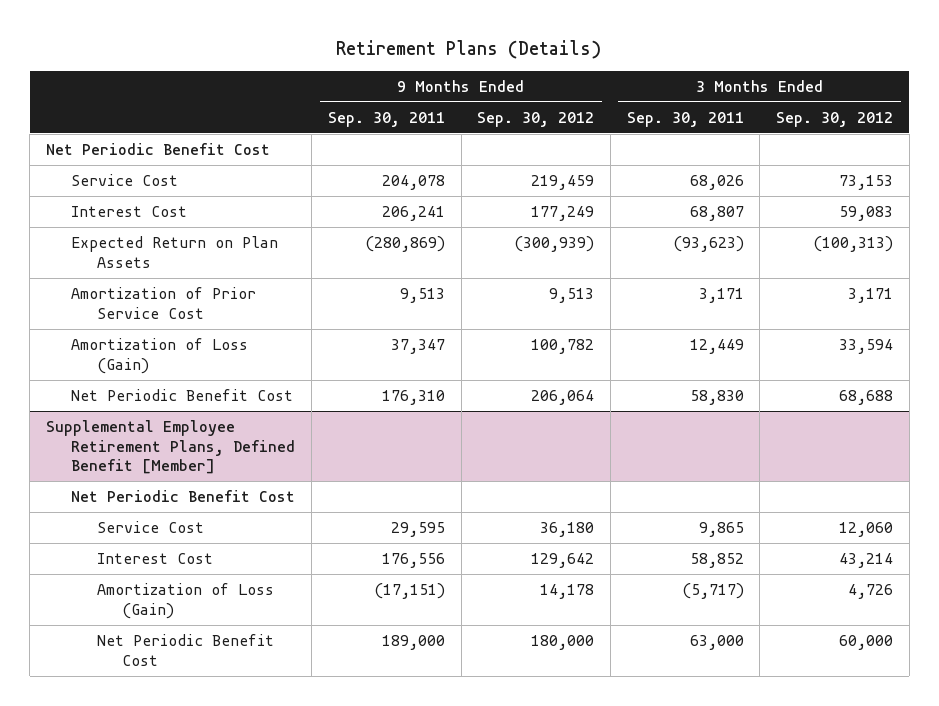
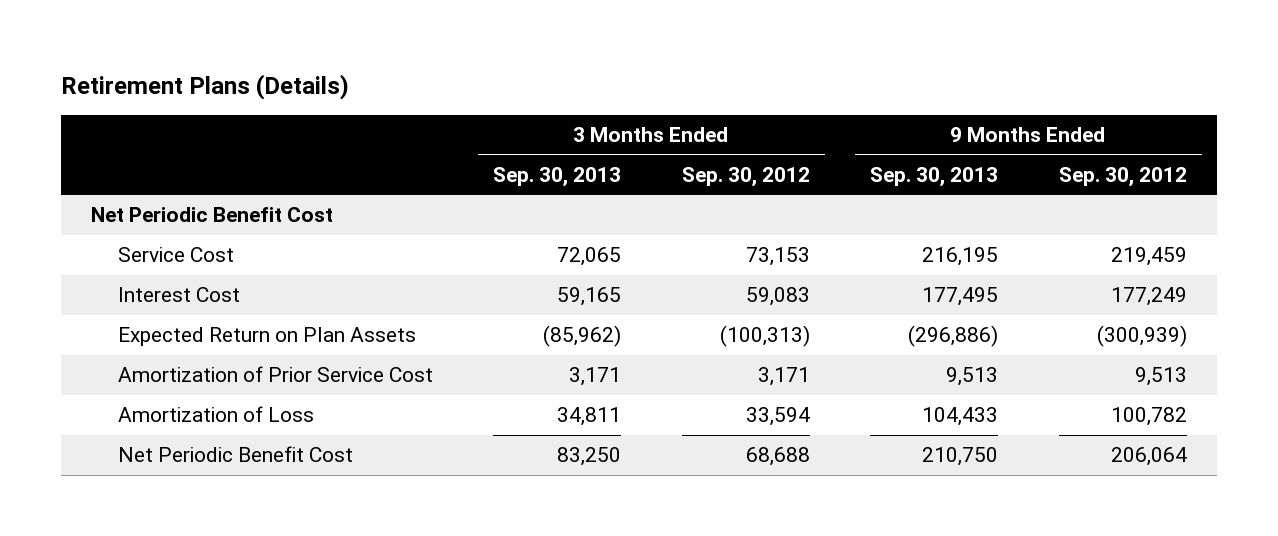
[327,111,445,127] Sep. 30, 2011 -> none
[626,111,744,127] Sep. 30, 2011 -> none
none -> [493,166,622,187] Sep. 30, 2013
none -> [870,166,999,187] Sep. 30, 2013
[71,338,249,374] Amortization of Loss (Gain) -> [117,406,314,423] Amortization of Loss
[45,420,296,475] Supplemental Employee Retirement Plans, Defined Benefit [Member] -> none
[71,490,296,503] Net Periodic Benefit Cost -> none
[96,521,204,534] Service Cost -> none
[96,553,213,565] Interest Cost -> none
[96,583,274,619] Amortization of Loss (Gain) -> none
[96,634,274,666] Net Periodic Benefit Cost -> none

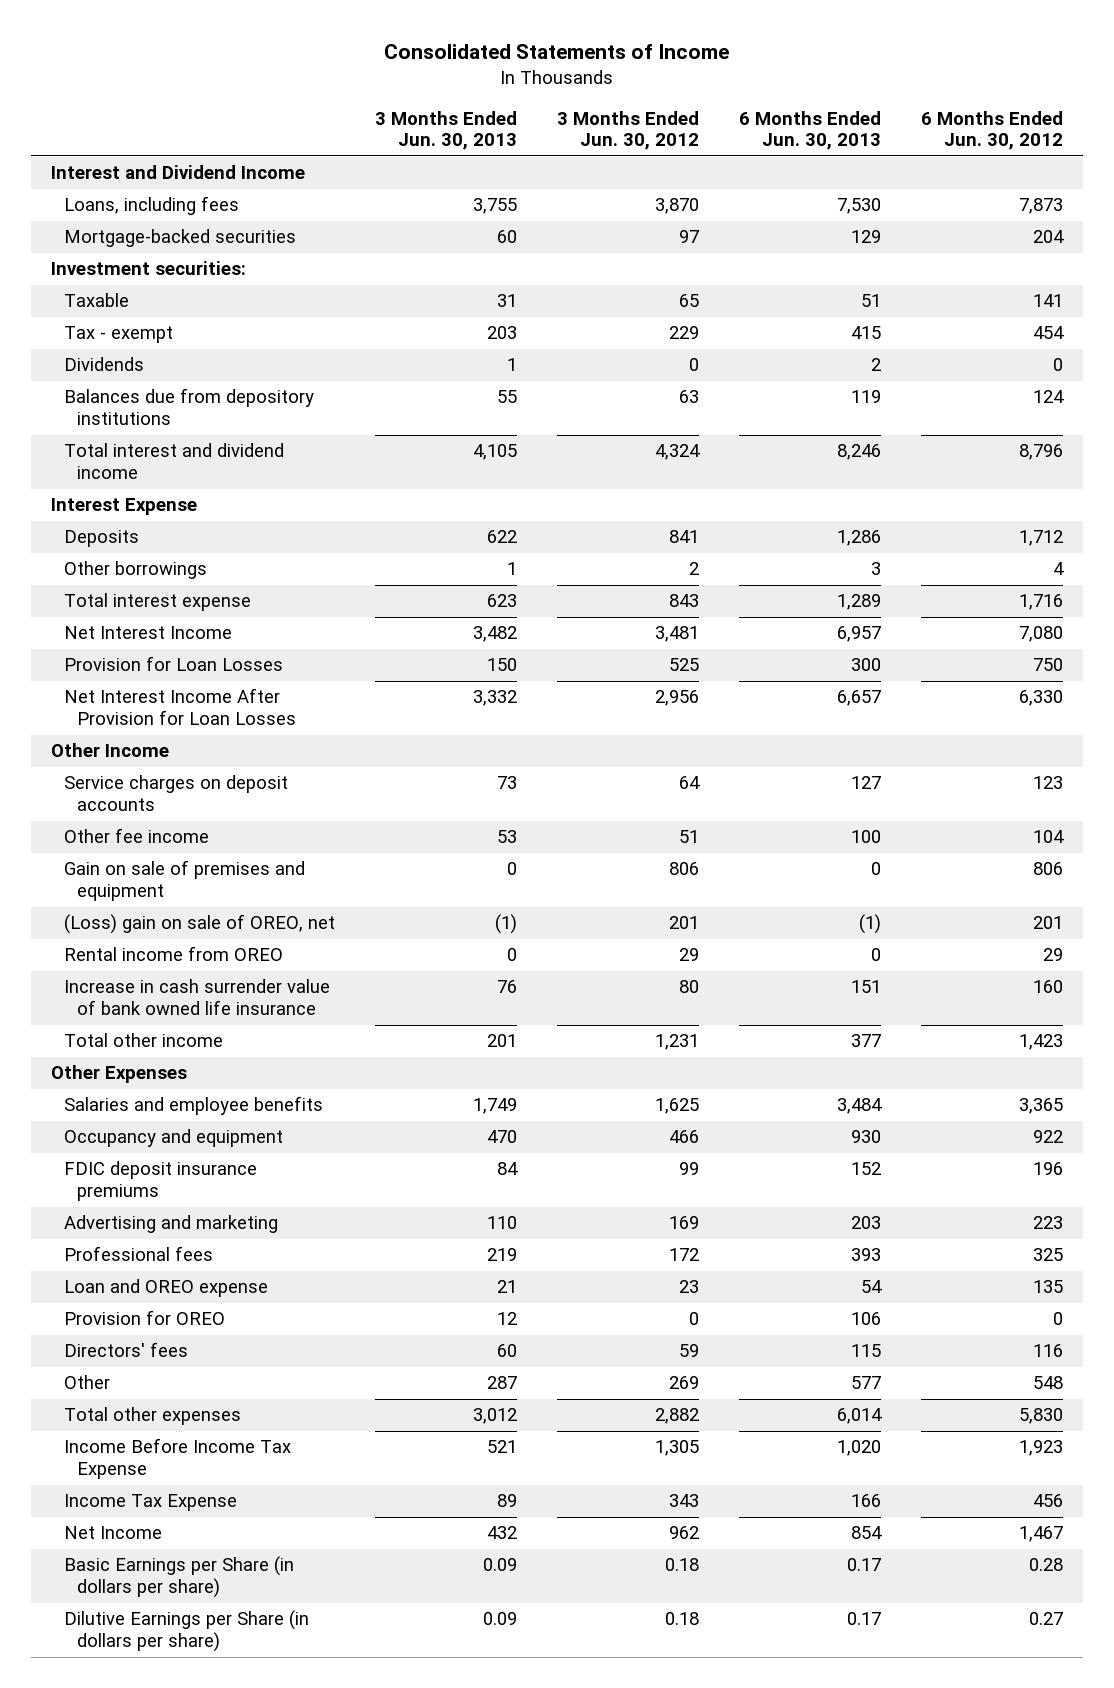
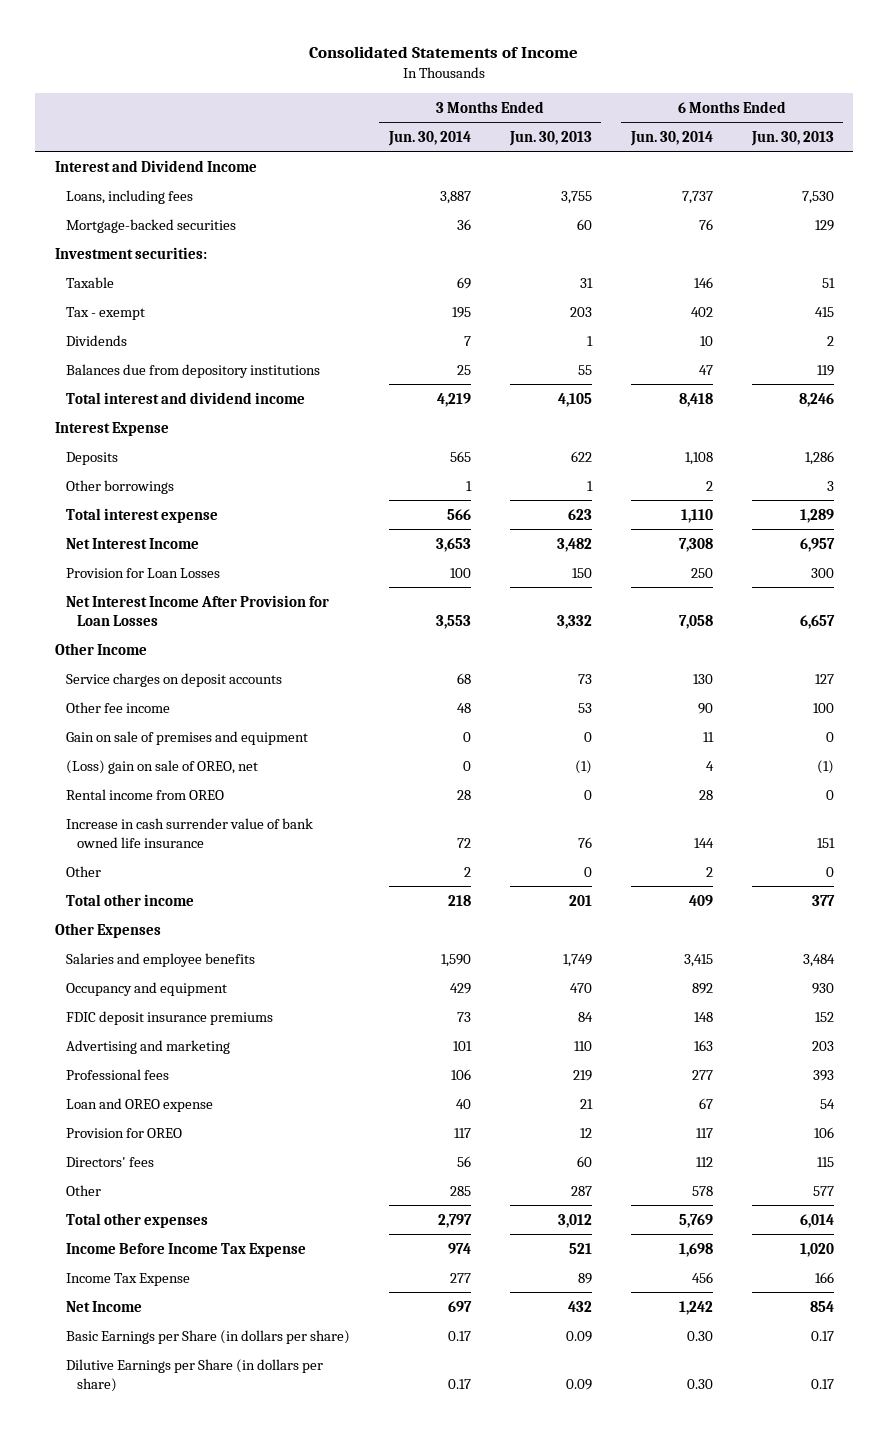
[556,110,699,151] 3 Months Ended Jun. 30, 2012 -> none
[920,110,1063,151] 6 Months Ended Jun. 30, 2012 -> none
none -> [387,130,471,146] Jun. 30, 2014
none -> [629,130,713,146] Jun. 30, 2014
none -> [65,865,101,877] Other

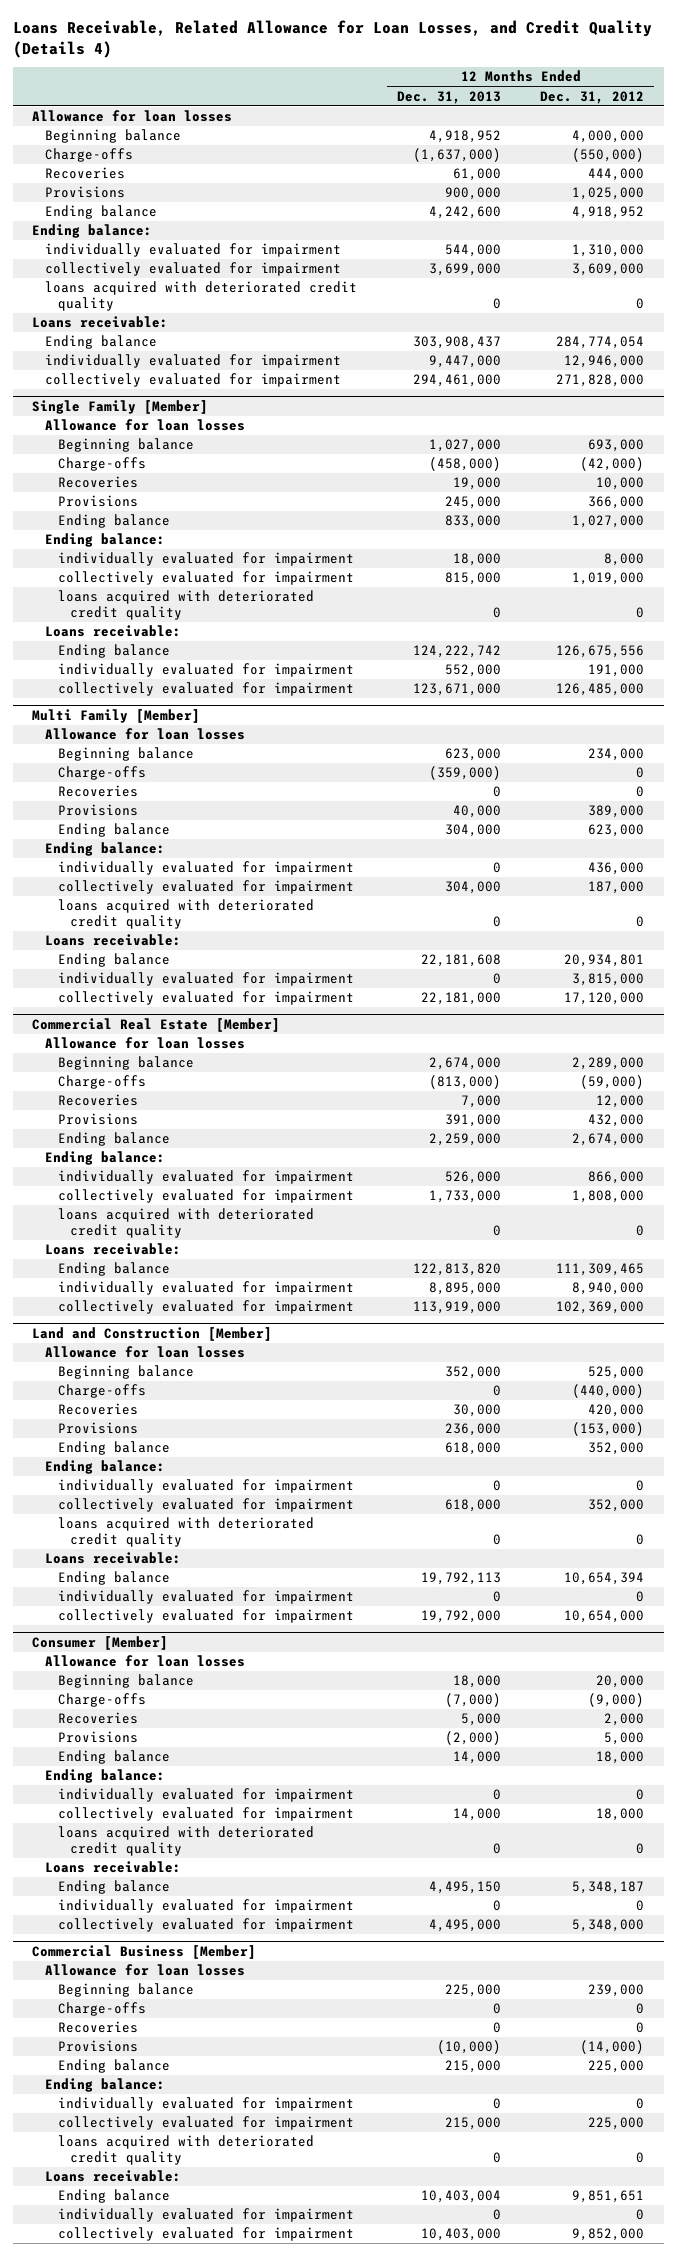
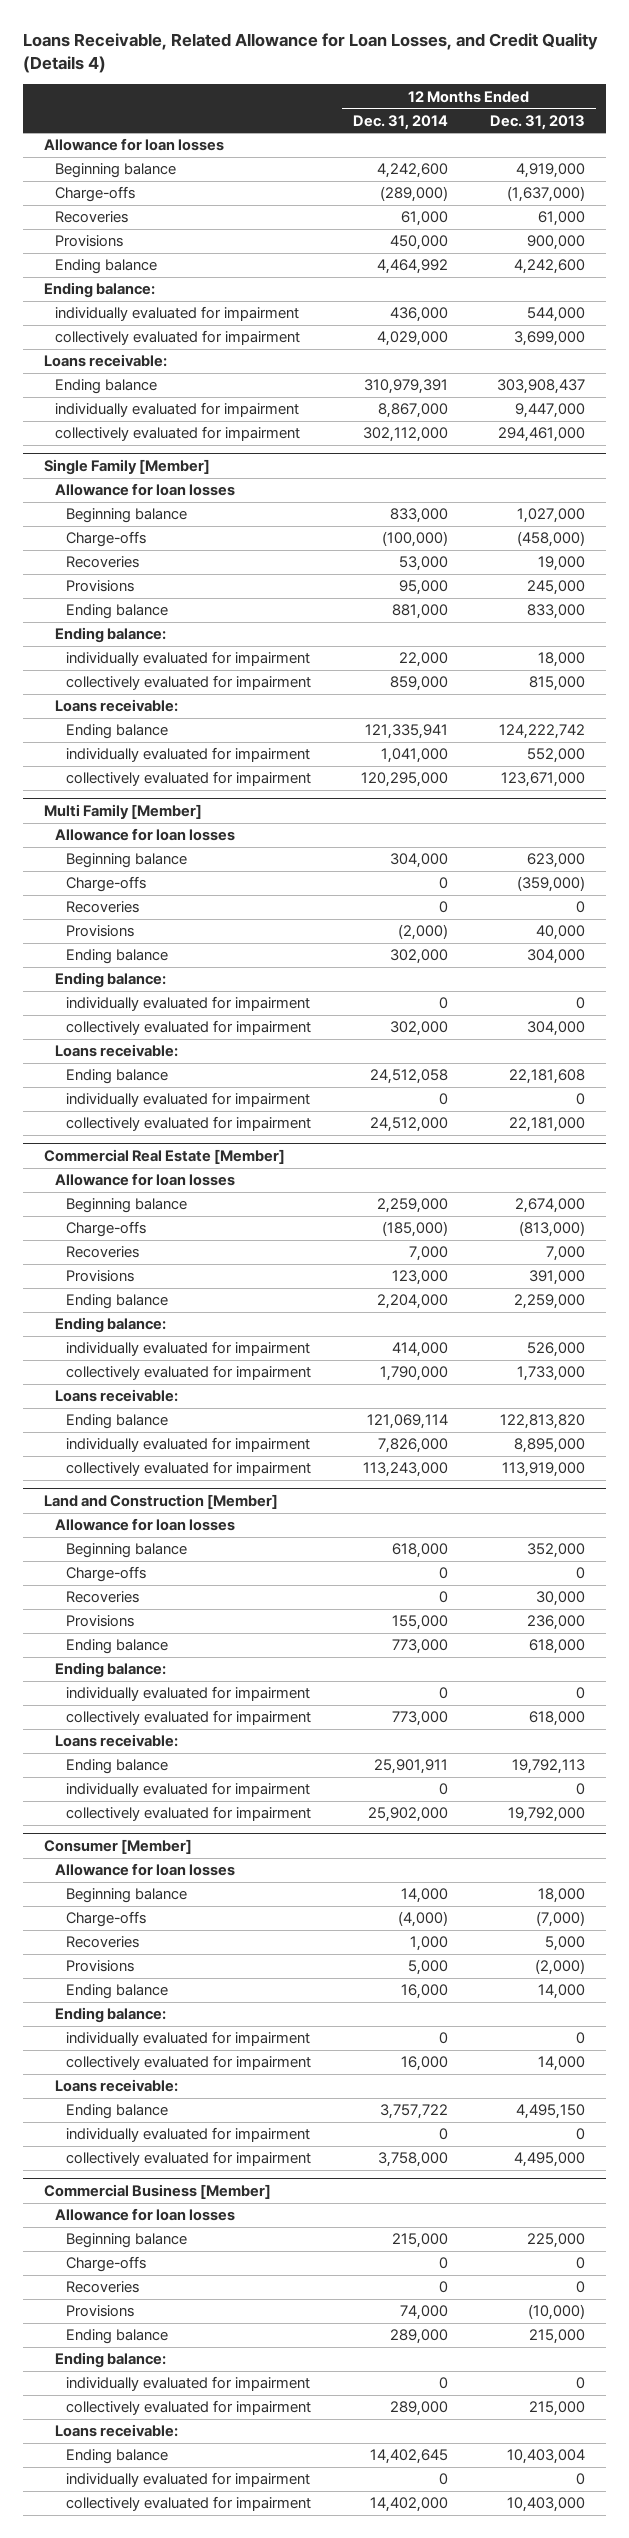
[540,90,645,104] Dec. 31, 2012 -> none
none -> [352,114,448,130] Dec. 31, 2014
[428,130,501,144] 4,918,952 -> [515,163,585,179] 4,919,000
[44,281,357,312] loans acquired with deteriorated credit quality -> none
[57,590,314,621] loans acquired with deteriorated credit quality -> none
[57,899,314,930] loans acquired with deteriorated credit quality -> none
[57,1208,314,1239] loans acquired with deteriorated credit quality -> none
[57,1517,314,1548] loans acquired with deteriorated credit quality -> none
[57,1826,314,1857] loans acquired with deteriorated credit quality -> none
[57,2135,314,2166] loans acquired with deteriorated credit quality -> none

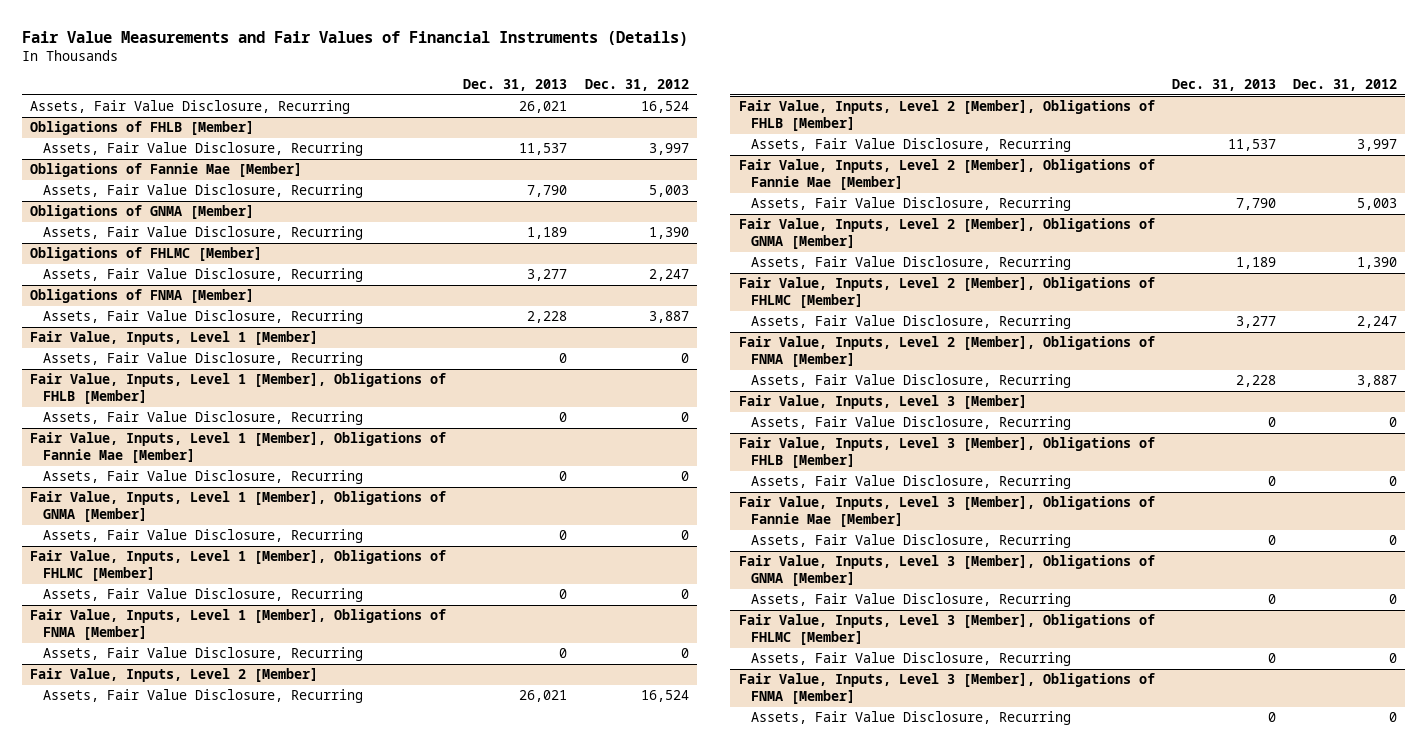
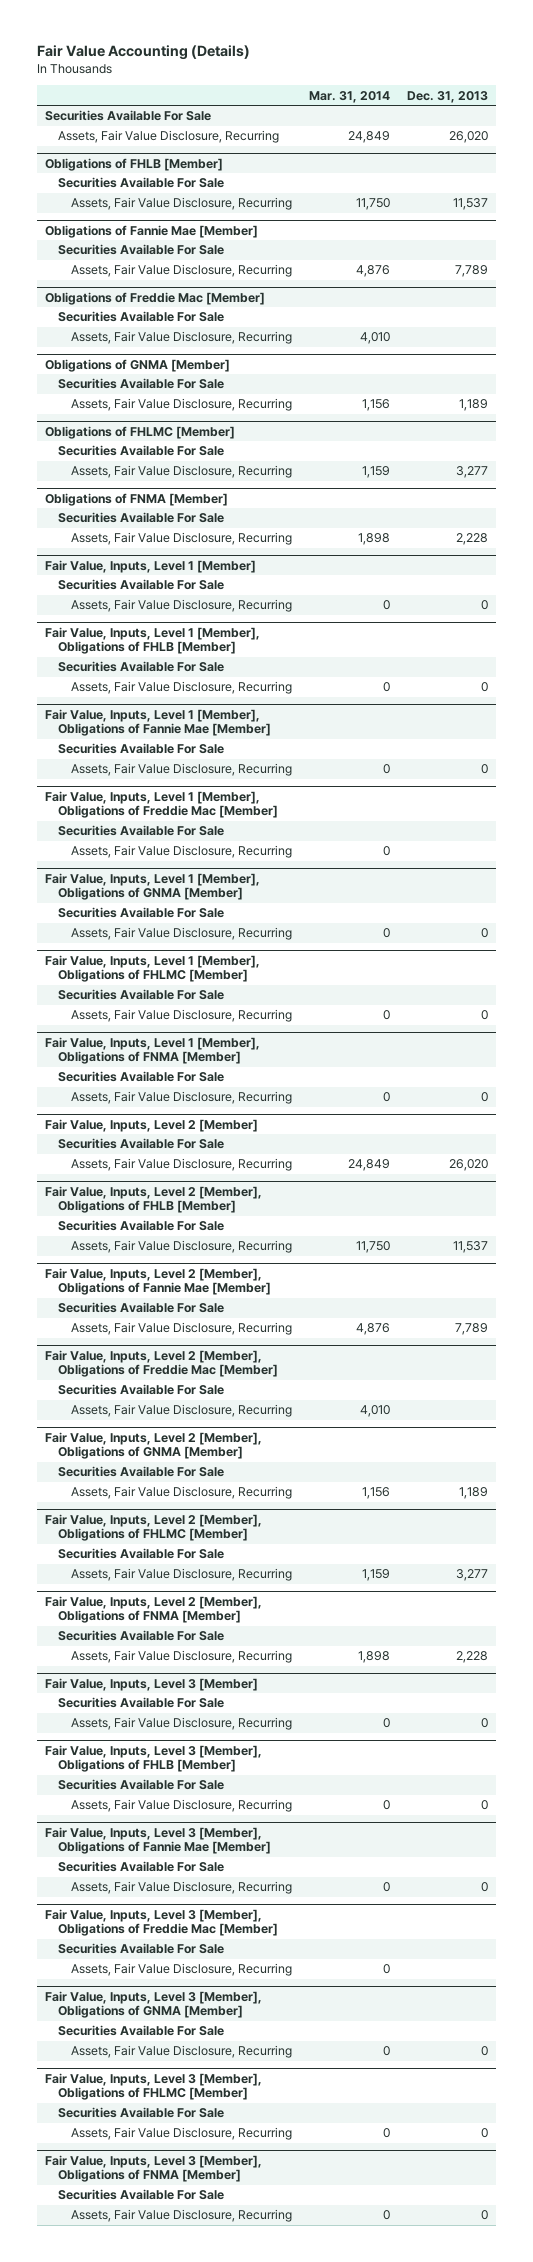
[21,30,688,46] Fair Value Measurements and Fair Values of Financial Instruments (Details) -> [36,45,250,61] Fair Value Accounting (Details)
[584,78,689,91] Dec. 31, 2012 -> none
none -> [308,90,390,103] Mar. 31, 2014
none -> [45,110,212,122] Securities Available For Sale
[519,101,568,114] 26,021 -> [448,131,488,144] 26,020
none -> [58,177,225,189] Securities Available For Sale
none -> [58,244,225,256] Securities Available For Sale
[527,185,568,198] 7,790 -> [454,265,488,278] 7,789
none -> [45,291,266,305] Obligations of Freddie Mac [Member]
none -> [58,311,225,323] Securities Available For Sale
none -> [70,331,292,345] Assets, Fair Value Disclosure, Recurring
none -> [58,378,225,390] Securities Available For Sale
none -> [58,445,225,457] Securities Available For Sale
none -> [58,512,225,524] Securities Available For Sale
none -> [58,579,225,591] Securities Available For Sale
none -> [58,661,225,673] Securities Available For Sale
none -> [58,743,225,755] Securities Available For Sale
none -> [45,790,279,819] Fair Value, Inputs, Level 1 [Member], Obligations of Freddie Mac [Member]
none -> [58,825,225,837] Securities Available For Sale
none -> [70,845,292,859] Assets, Fair Value Disclosure, Recurring
none -> [58,907,225,919] Securities Available For Sale
none -> [58,989,225,1001] Securities Available For Sale
none -> [58,1071,225,1083] Securities Available For Sale
none -> [58,1138,225,1150] Securities Available For Sale
[519,690,568,703] 26,021 -> [448,1159,488,1172] 26,020
none -> [58,1220,225,1232] Securities Available For Sale
none -> [58,1302,225,1314] Securities Available For Sale
[1235,198,1276,211] 7,790 -> [454,1323,488,1336] 7,789
none -> [45,1349,279,1378] Fair Value, Inputs, Level 2 [Member], Obligations of Freddie Mac [Member]
none -> [58,1384,225,1396] Securities Available For Sale
none -> [70,1404,292,1418] Assets, Fair Value Disclosure, Recurring
none -> [58,1466,225,1478] Securities Available For Sale
none -> [58,1548,225,1560] Securities Available For Sale
none -> [58,1630,225,1642] Securities Available For Sale
none -> [58,1697,225,1709] Securities Available For Sale
none -> [58,1779,225,1791] Securities Available For Sale
none -> [58,1861,225,1873] Securities Available For Sale
none -> [45,1908,279,1937] Fair Value, Inputs, Level 3 [Member], Obligations of Freddie Mac [Member]
none -> [58,1943,225,1955] Securities Available For Sale
none -> [70,1963,292,1977] Assets, Fair Value Disclosure, Recurring
none -> [58,2025,225,2037] Securities Available For Sale
none -> [58,2107,225,2119] Securities Available For Sale
none -> [58,2189,225,2201] Securities Available For Sale

